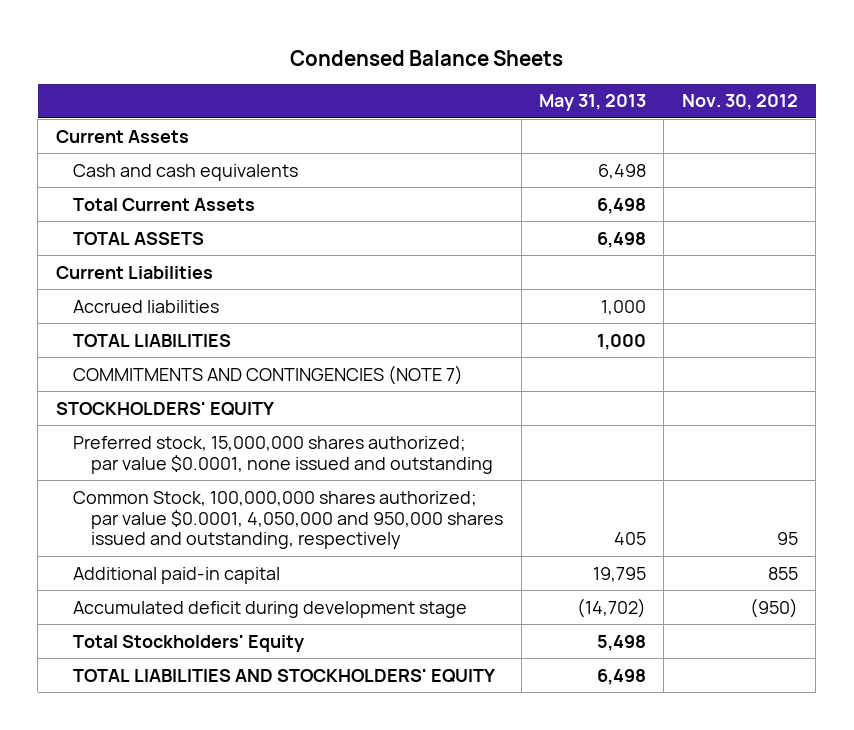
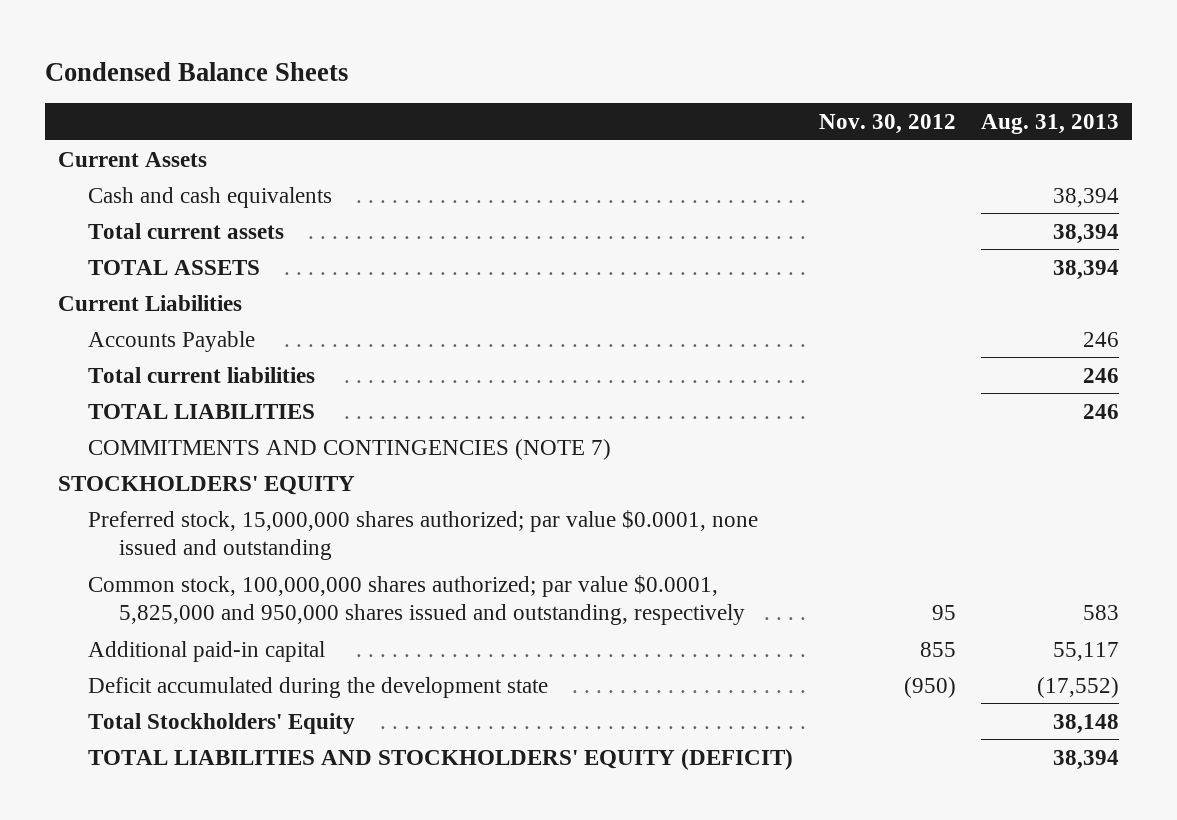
[538,94,646,112] May 31, 2013 -> none
none -> [981,114,1120,135] Aug. 31, 2013
[73,197,256,211] Total Current Assets -> [88,222,285,239] Total current assets
[73,299,220,313] Accrued liabilities -> none
none -> [88,330,256,352] Accounts Payable
none -> [88,366,316,383] Total current liabilities
[73,490,504,550] Common Stock, 100,000,000 shares authorized; par value $0.0001, 4,050,000 and 950,000 shares issued and outstanding, respectively -> [88,574,745,625] Common stock, 100,000,000 shares authorized; par value $0.0001, 5,825,000 and 950,000 shares issued and outstanding, respectively
[73,600,468,618] Accumulated deficit during development stage -> [88,676,549,698] Deficit accumulated during the development state
[73,668,496,683] TOTAL LIABILITIES AND STOCKHOLDERS' EQUITY -> [88,748,794,770] TOTAL LIABILITIES AND STOCKHOLDERS' EQUITY (DEFICIT)

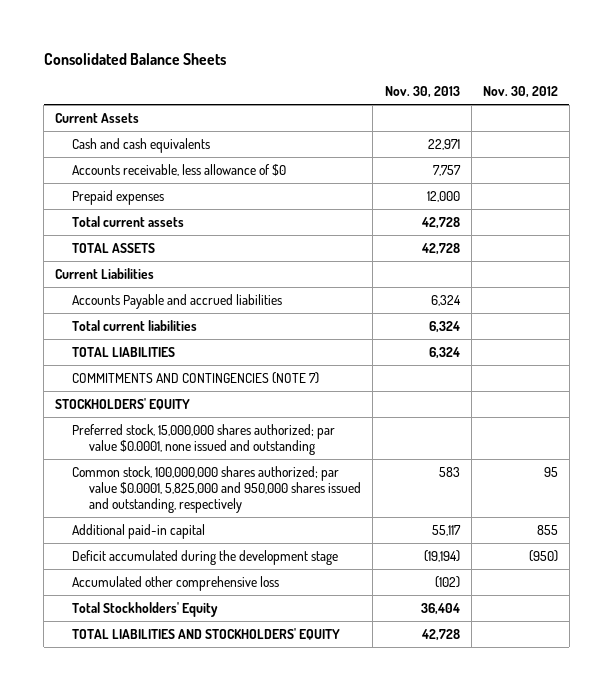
[44,61,348,81] Condensed Balance Sheets -> [43,52,226,65] Consolidated Balance Sheets
[981,114,1120,135] Aug. 31, 2013 -> none
none -> [384,86,460,99] Nov. 30, 2013
none -> [72,163,287,176] Accounts receivable, less allowance of $0
none -> [72,189,165,205] Prepaid expenses
[88,330,256,352] Accounts Payable -> none
none -> [72,293,283,309] Accounts Payable and accrued liabilities
[88,676,549,698] Deficit accumulated during the development state -> [72,549,339,565] Deficit accumulated during the development stage
none -> [72,575,280,591] Accumulated other comprehensive loss
[88,748,794,770] TOTAL LIABILITIES AND STOCKHOLDERS' EQUITY (DEFICIT) -> [72,627,341,640] TOTAL LIABILITIES AND STOCKHOLDERS' EQUITY

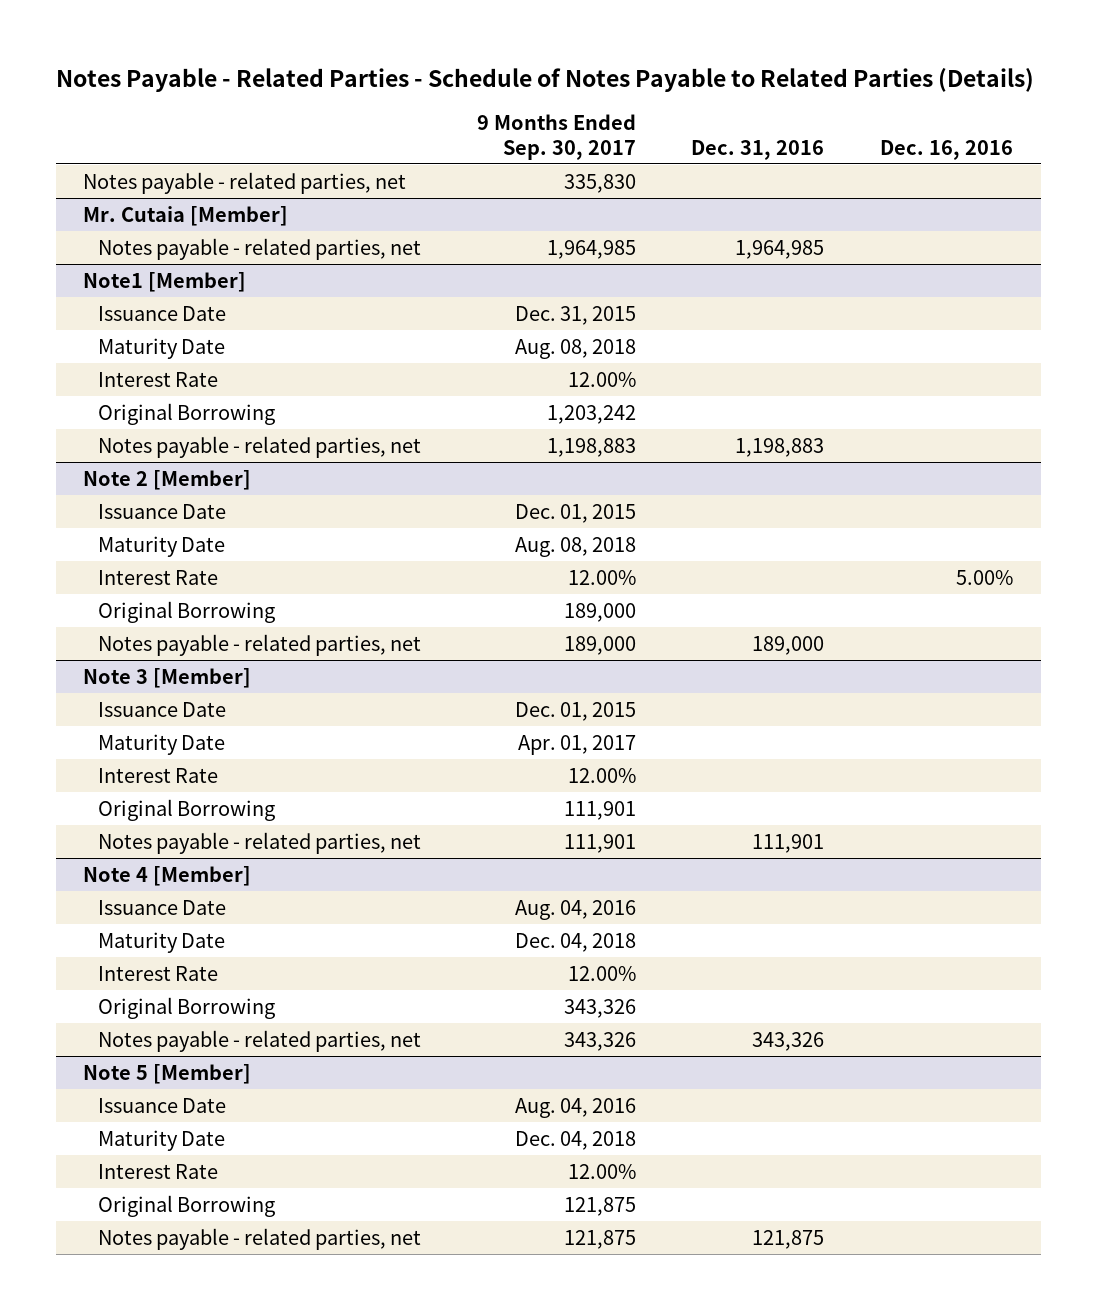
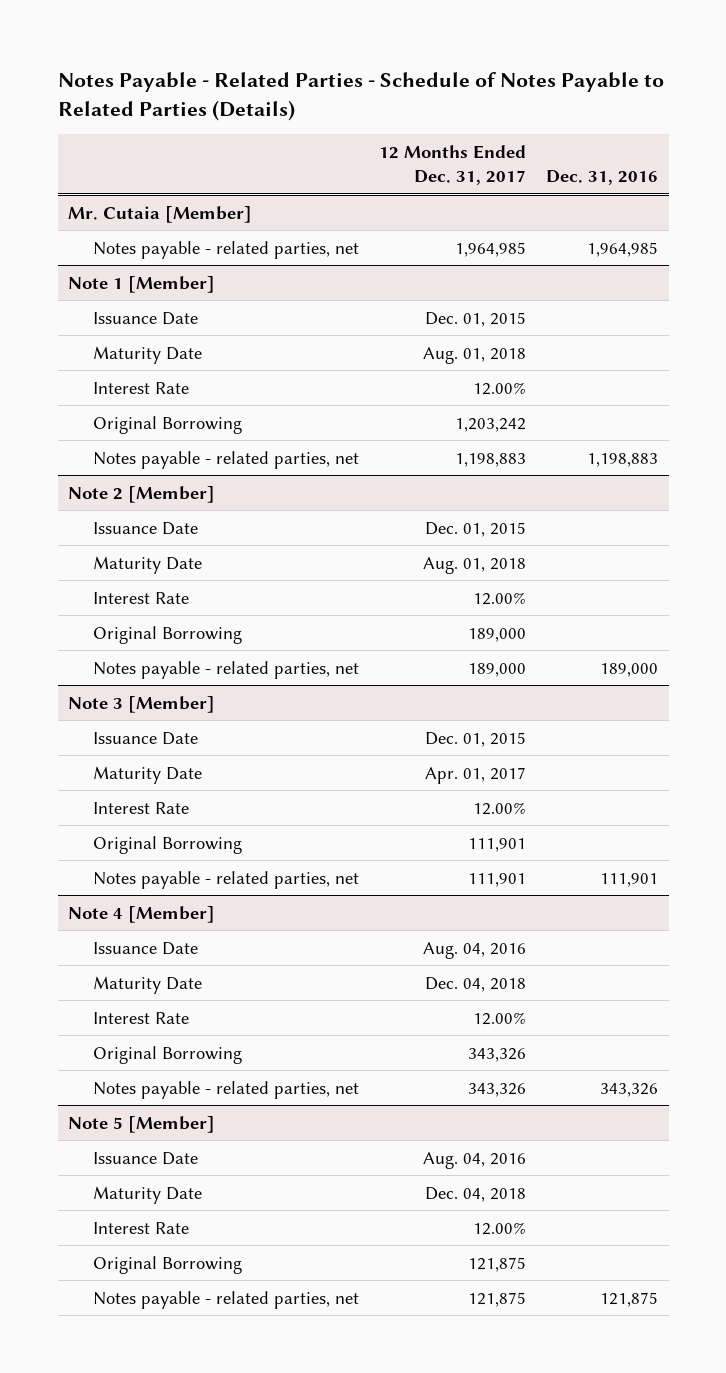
[476,114,636,160] 9 Months Ended Sep. 30, 2017 -> none
[879,139,1013,160] Dec. 16, 2016 -> none
none -> [379,145,527,186] 12 Months Ended Dec. 31, 2017
[83,171,407,194] Notes payable - related parties, net -> none
[83,271,247,292] Note1 [Member] -> [67,275,215,293] Note 1 [Member]

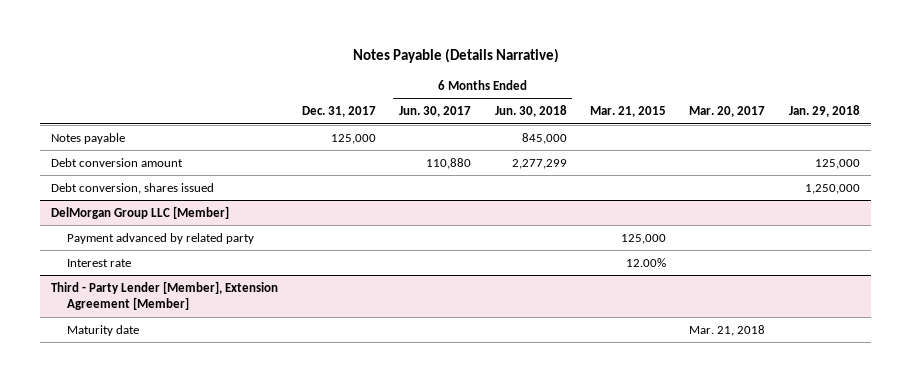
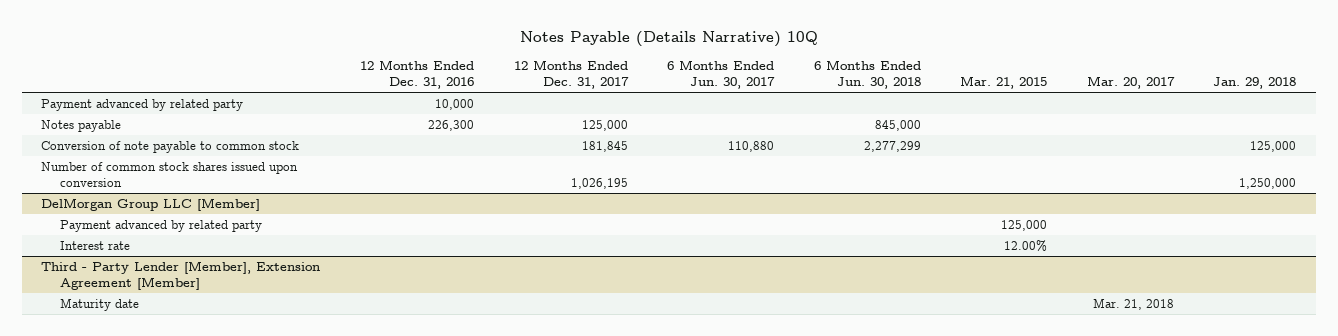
[352,47,559,63] Notes Payable (Details Narrative) -> [519,31,818,48] Notes Payable (Details Narrative) 10Q
[301,106,376,118] Dec. 31, 2017 -> none
none -> [360,60,475,90] 12 Months Ended Dec. 31, 2016
none -> [513,60,629,90] 12 Months Ended Dec. 31, 2017
none -> [41,98,244,111] Payment advanced by related party
[51,157,184,167] Debt conversion amount -> [41,140,300,153] Conversion of note payable to common stock
[51,182,215,194] Debt conversion, shares issued -> [41,161,299,187] Number of common stock shares issued upon conversion

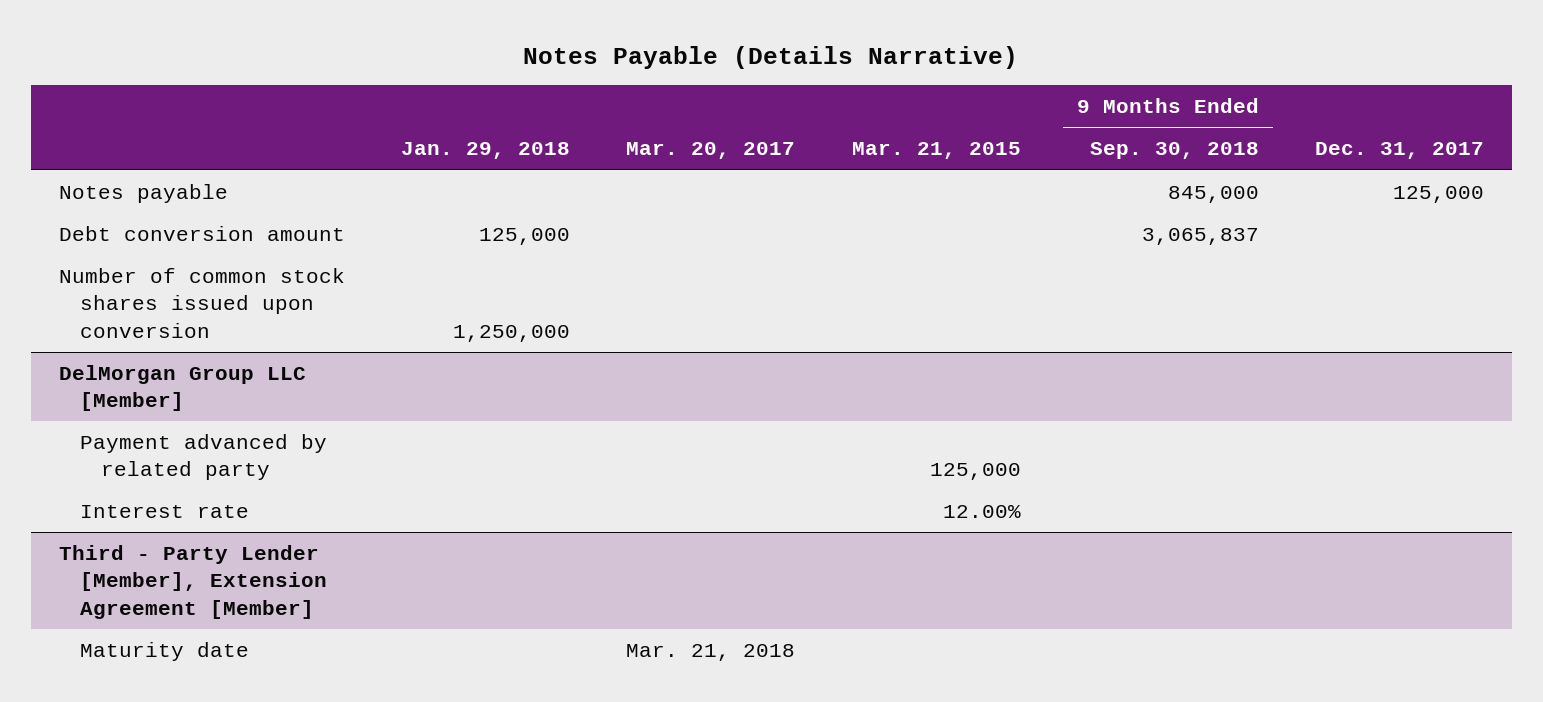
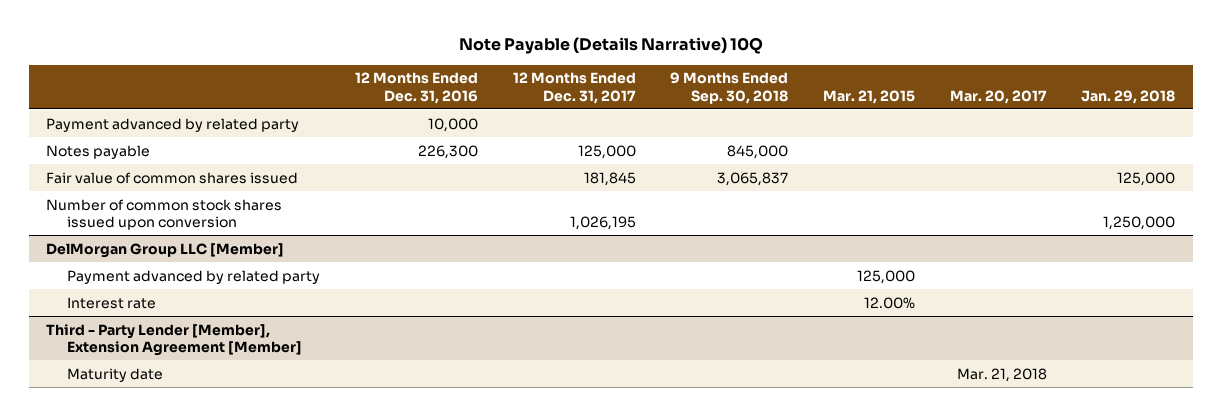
[523,45,1019,69] Notes Payable (Details Narrative) -> [458,37,763,55] Note Payable (Details Narrative) 10Q
[1314,142,1484,160] Dec. 31, 2017 -> none
none -> [354,72,478,104] 12 Months Ended Dec. 31, 2016
none -> [512,72,636,104] 12 Months Ended Dec. 31, 2017
none -> [45,117,299,132] Payment advanced by related party
[59,226,346,242] Debt conversion amount -> [45,171,298,184] Fair value of common shares issued

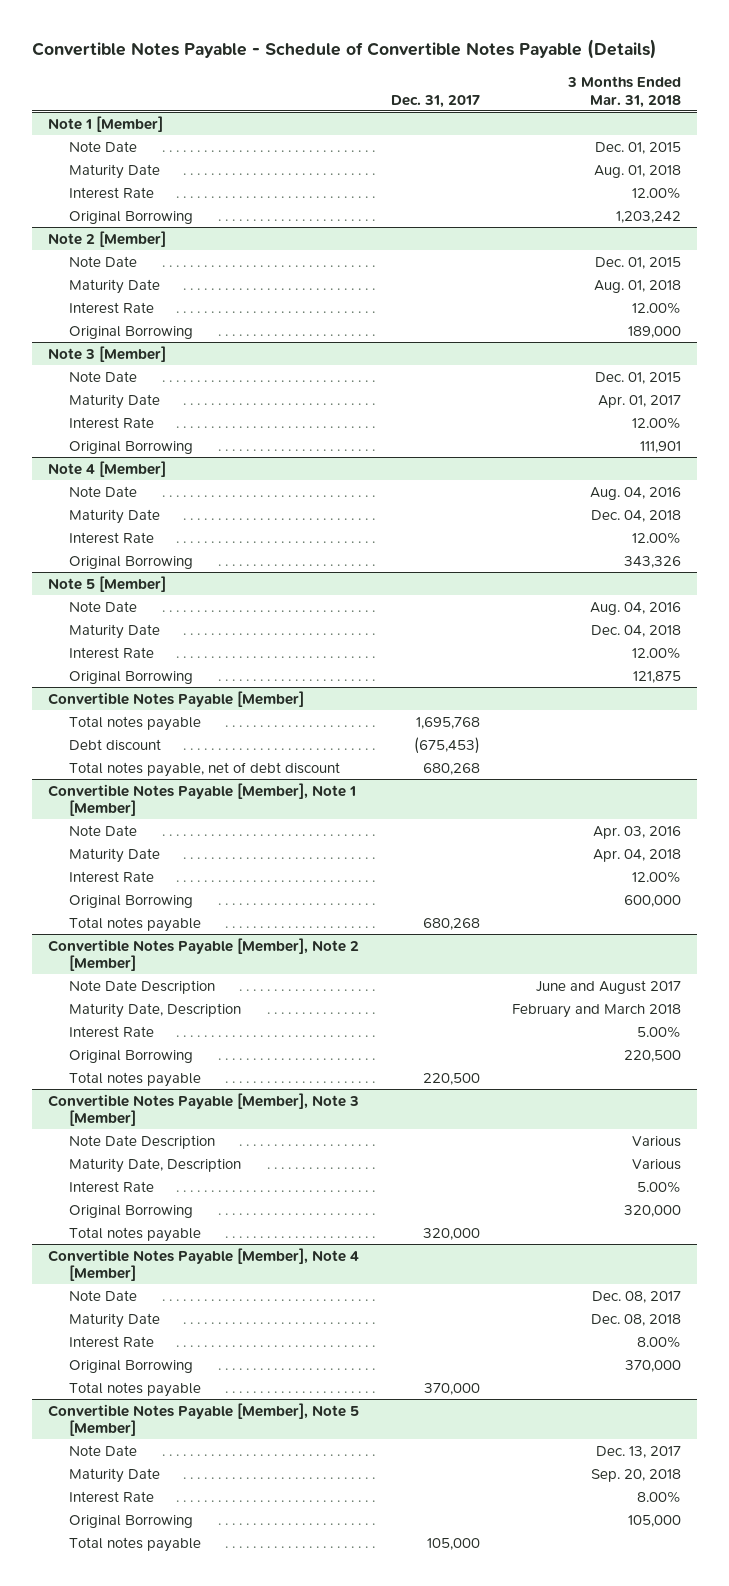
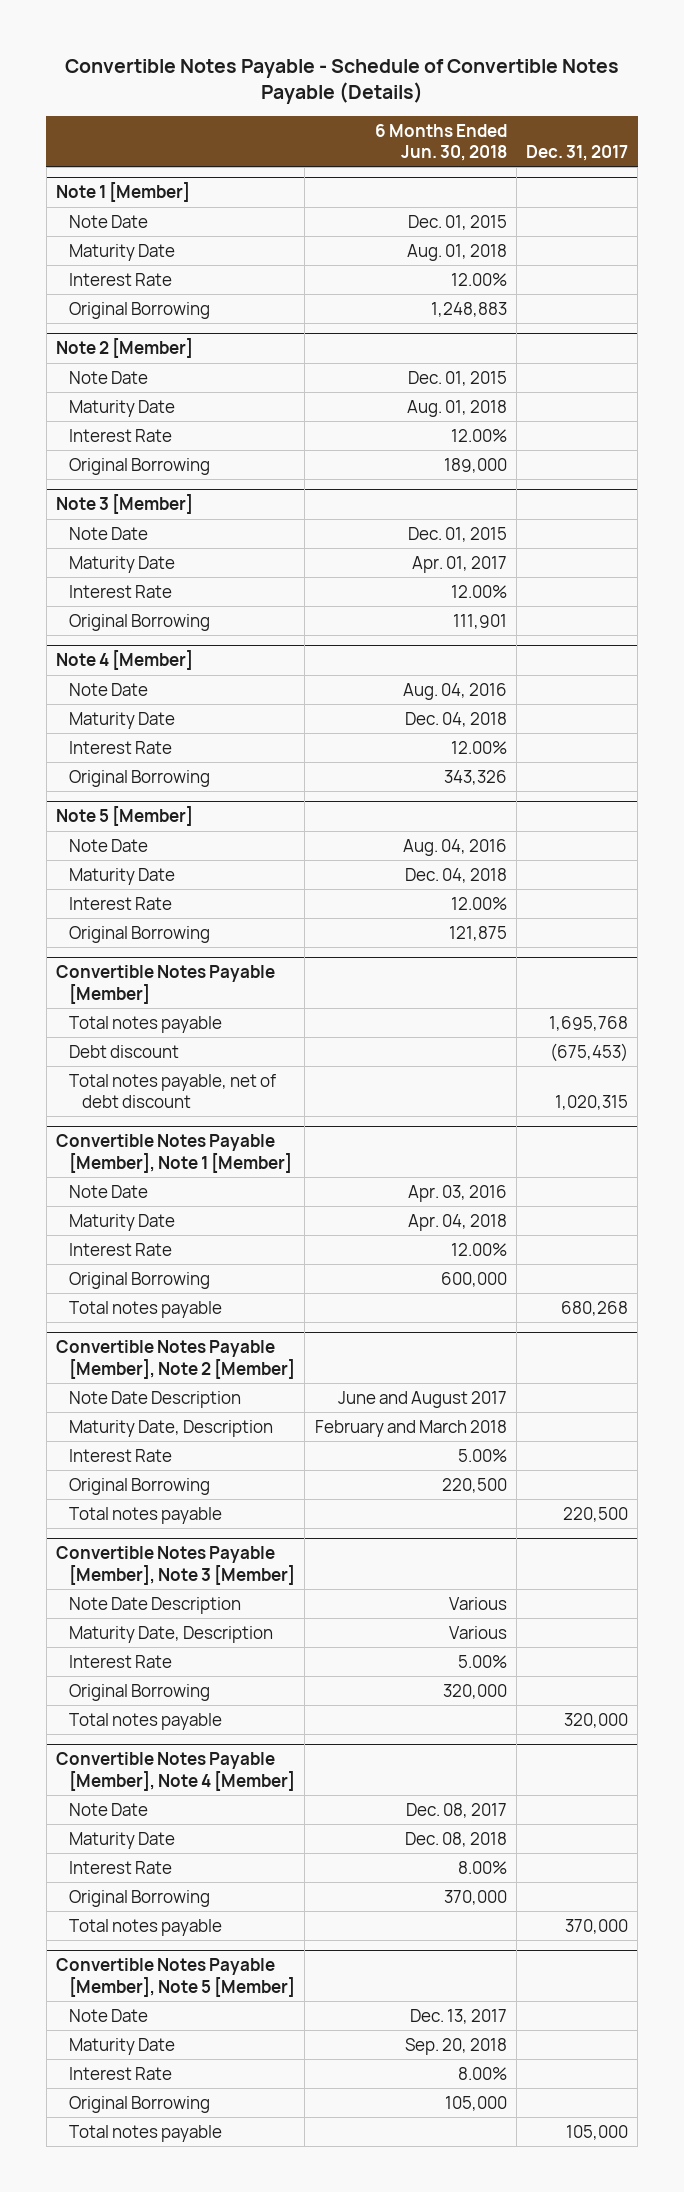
[566,76,681,108] 3 Months Ended Mar. 31, 2018 -> none
none -> [374,123,507,162] 6 Months Ended Jun. 30, 2018
[422,762,480,775] 680,268 -> [555,1095,629,1111] 1,020,315

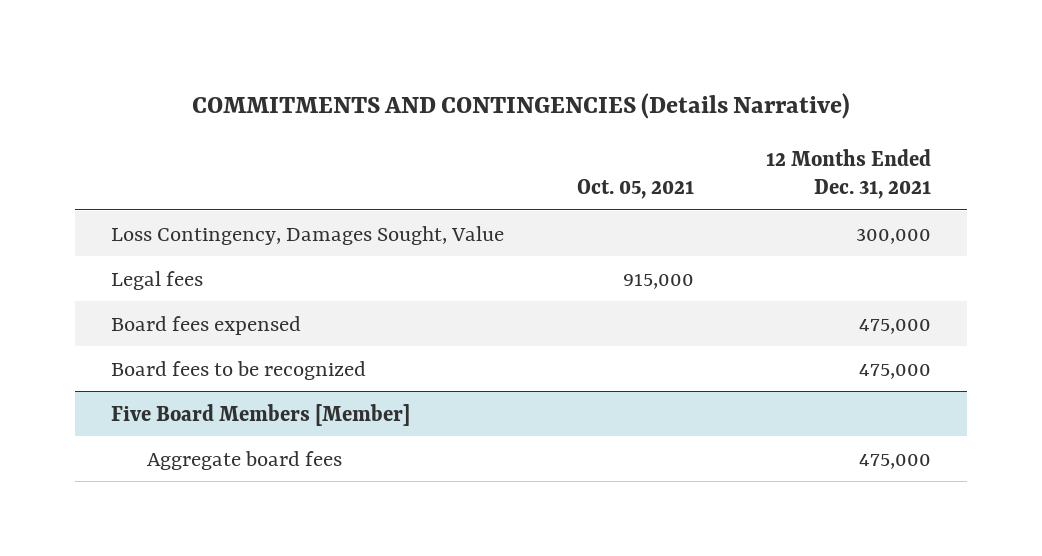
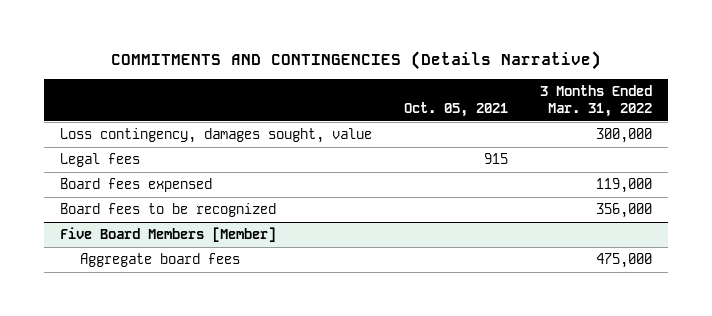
[765,149,931,200] 12 Months Ended Dec. 31, 2021 -> none
none -> [539,84,652,118] 3 Months Ended Mar. 31, 2022
[111,225,505,245] Loss Contingency, Damages Sought, Value -> [60,128,373,144] Loss contingency, damages sought, value
[622,273,694,289] 915,000 -> [483,153,508,165] 915

